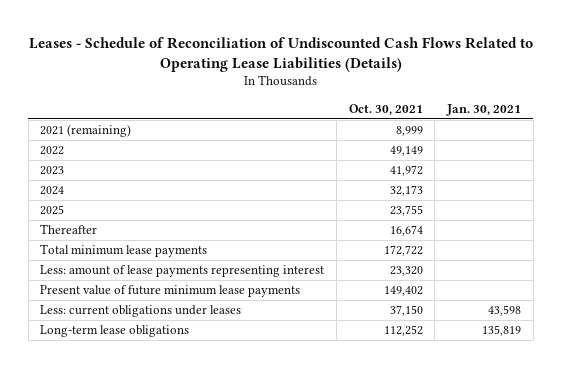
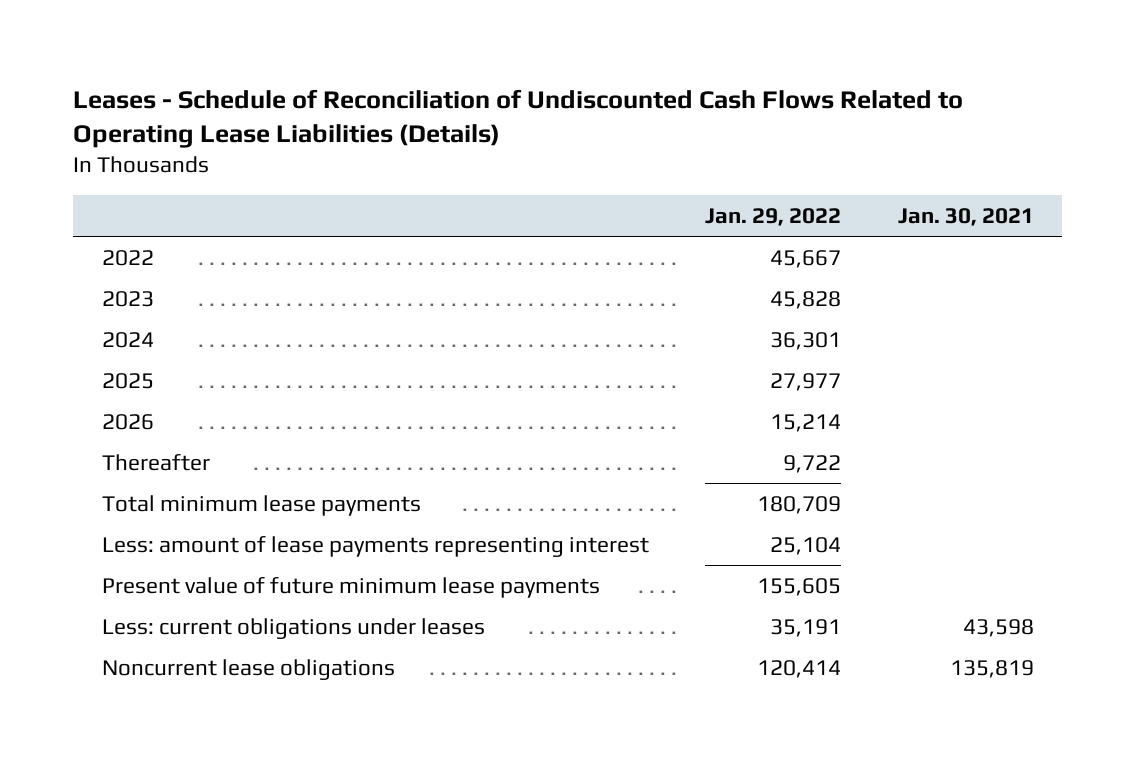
[348,103,423,115] Oct. 30, 2021 -> none
none -> [705,207,842,226] Jan. 29, 2022
[40,124,132,138] 2021 (remaining) -> none
none -> [101,413,154,430] 2026
[40,325,190,338] Long-term lease obligations -> [101,658,395,680] Noncurrent lease obligations

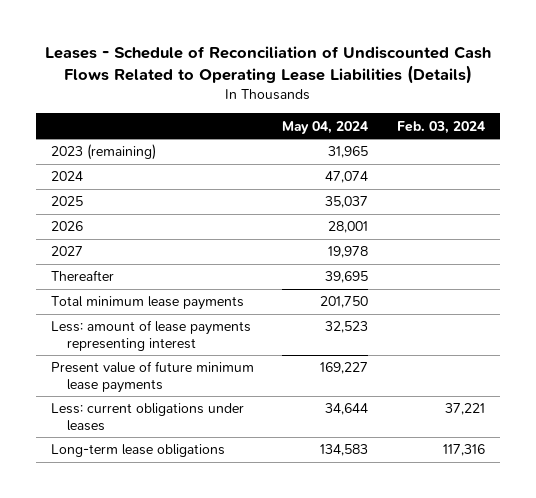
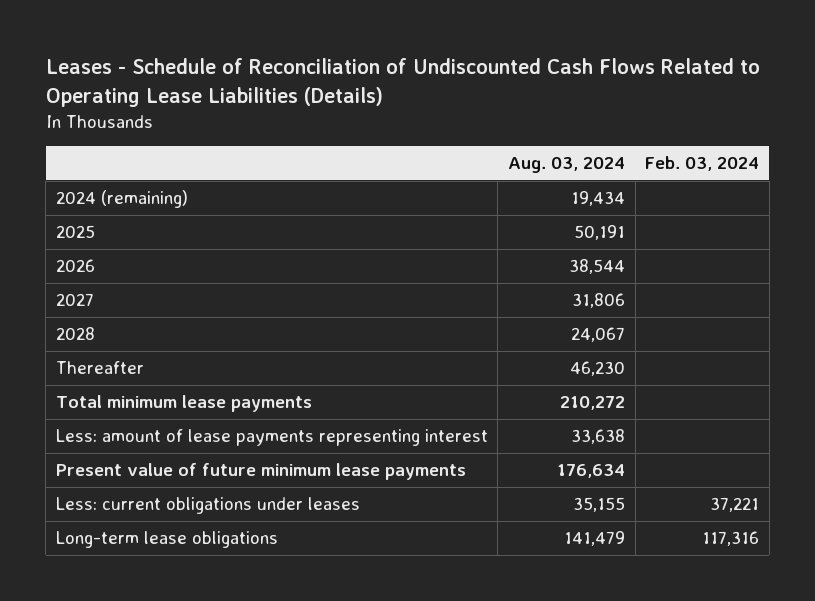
[282,120,369,134] May 04, 2024 -> none
none -> [507,157,625,174] Aug. 03, 2024
[50,171,83,182] 2024 -> none
[50,144,156,161] 2023 (remaining) -> [55,190,188,209] 2024 (remaining)
none -> [55,327,95,341] 2028

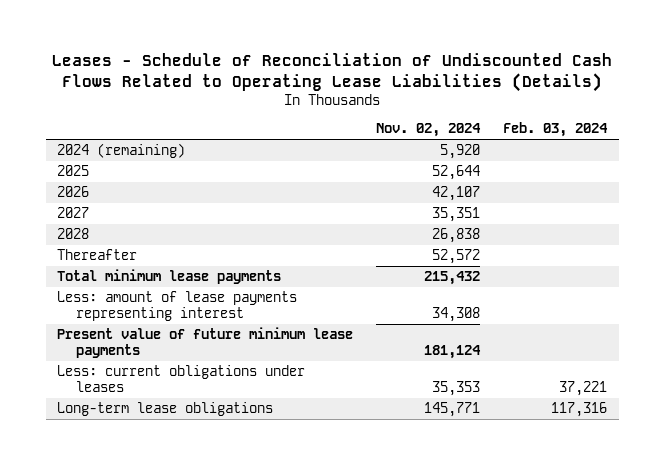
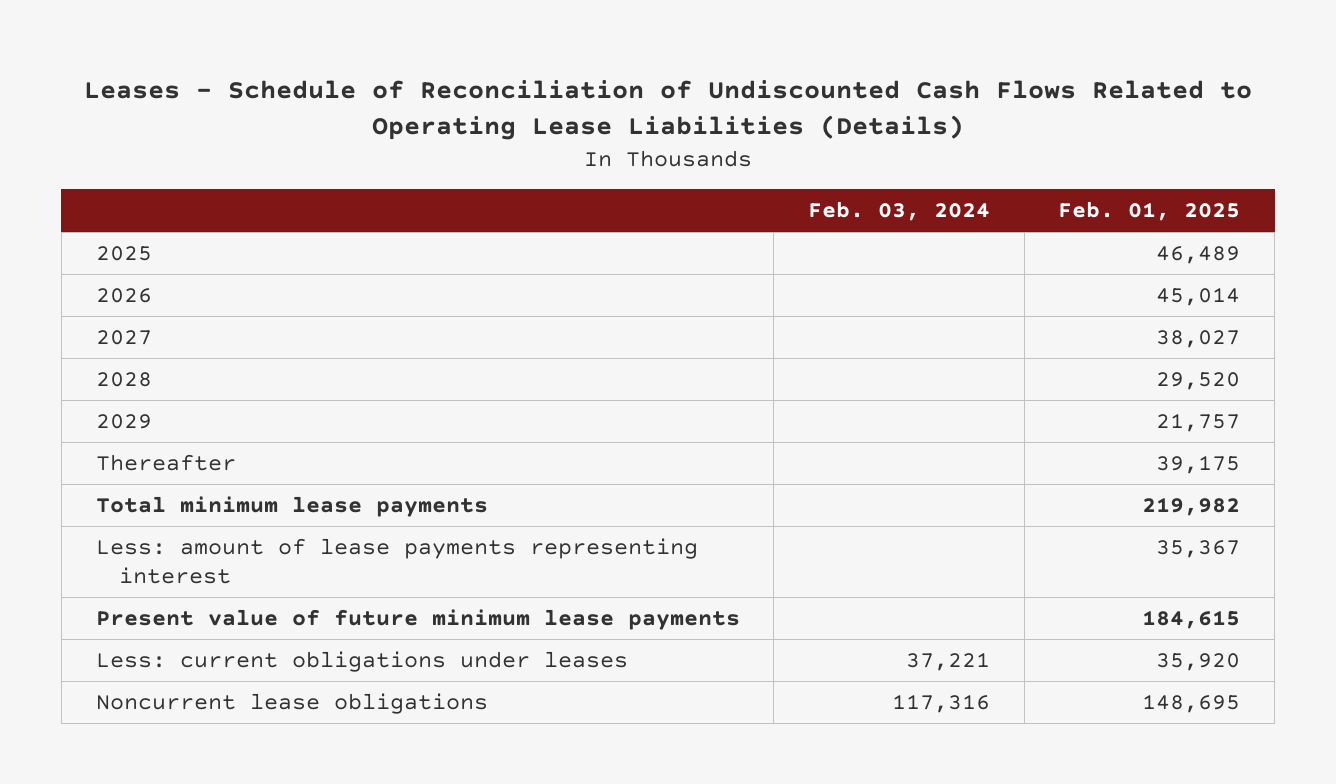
[376,123,482,138] Nov. 02, 2024 -> none
none -> [1058,201,1241,222] Feb. 01, 2025
[57,143,186,159] 2024 (remaining) -> none
none -> [95,413,152,429] 2029
[57,402,274,417] Long-term lease obligations -> [95,692,488,714] Noncurrent lease obligations

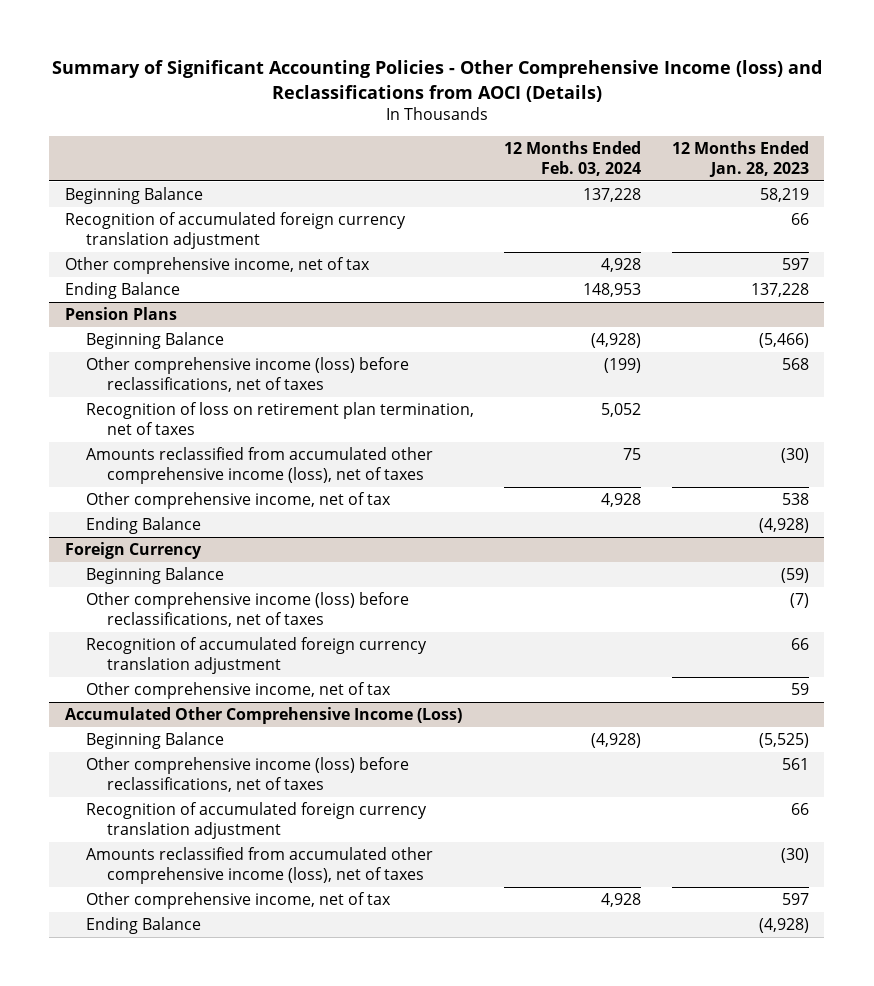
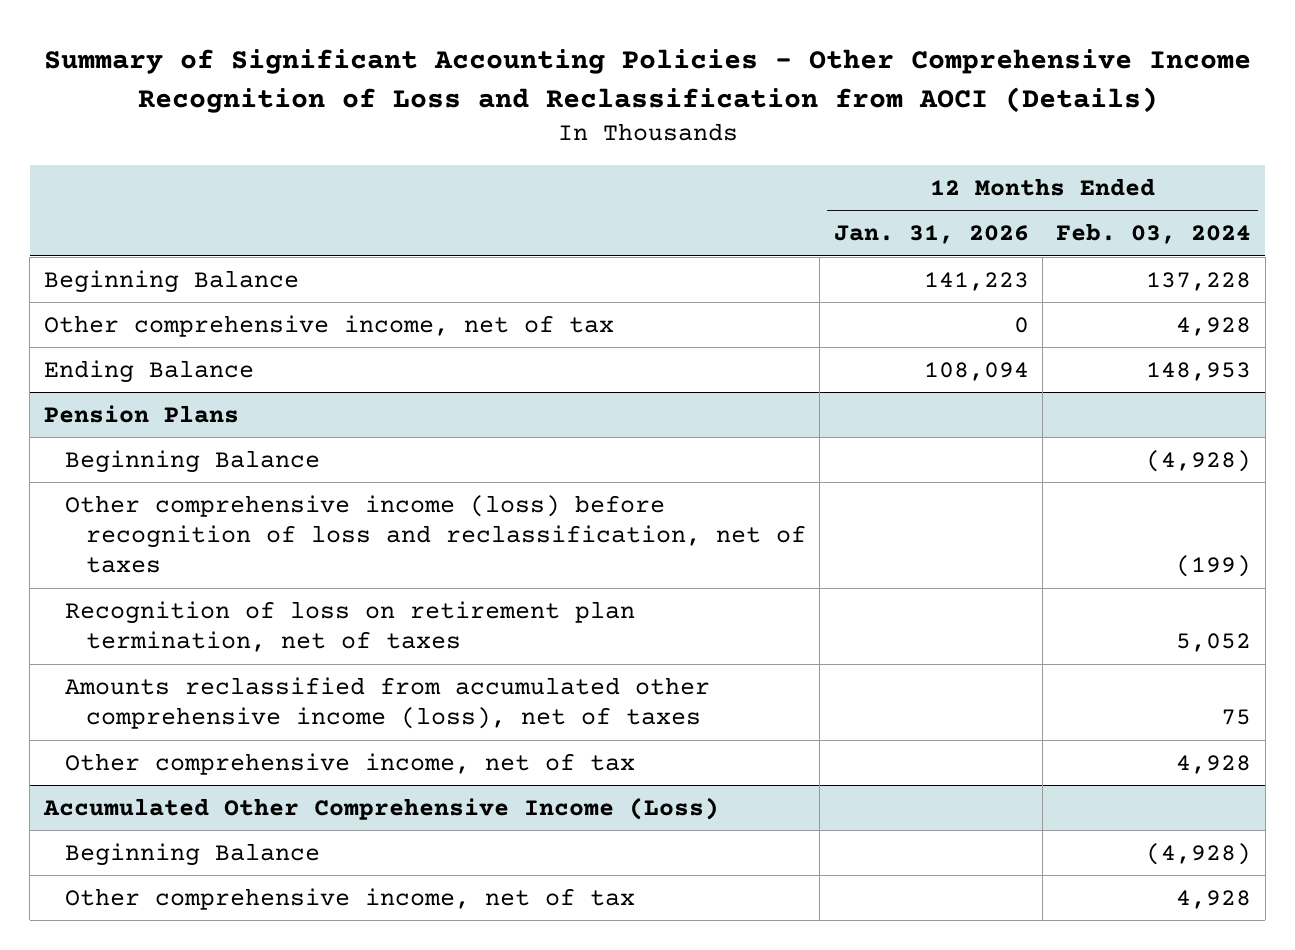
[51,59,822,102] Summary of Significant Accounting Policies - Other Comprehensive Income (loss) and Reclassifications from AOCI (Details) -> [43,49,1251,113] Summary of Significant Accounting Policies - Other Comprehensive Income Recognition of Loss and Reclassification from AOCI (Details)
[671,140,809,177] 12 Months Ended Jan. 28, 2023 -> none
none -> [833,225,1029,245] Jan. 31, 2026
[64,212,406,250] Recognition of accumulated foreign currency translation adjustment -> none
[85,357,409,393] Other comprehensive income (loss) before reclassifications, net of taxes -> [64,494,806,574] Other comprehensive income (loss) before recognition of loss and reclassification, net of taxes
[85,517,201,535] Ending Balance -> none
[64,542,202,560] Foreign Currency -> none
[85,567,224,585] Beginning Balance -> none
[85,592,409,628] Other comprehensive income (loss) before reclassifications, net of taxes -> none
[85,637,427,675] Recognition of accumulated foreign currency translation adjustment -> none
[85,682,391,700] Other comprehensive income, net of tax -> none
[85,757,409,793] Other comprehensive income (loss) before reclassifications, net of taxes -> none
[85,802,427,840] Recognition of accumulated foreign currency translation adjustment -> none
[85,847,433,885] Amounts reclassified from accumulated other comprehensive income (loss), net of taxes -> none
[85,917,201,935] Ending Balance -> none

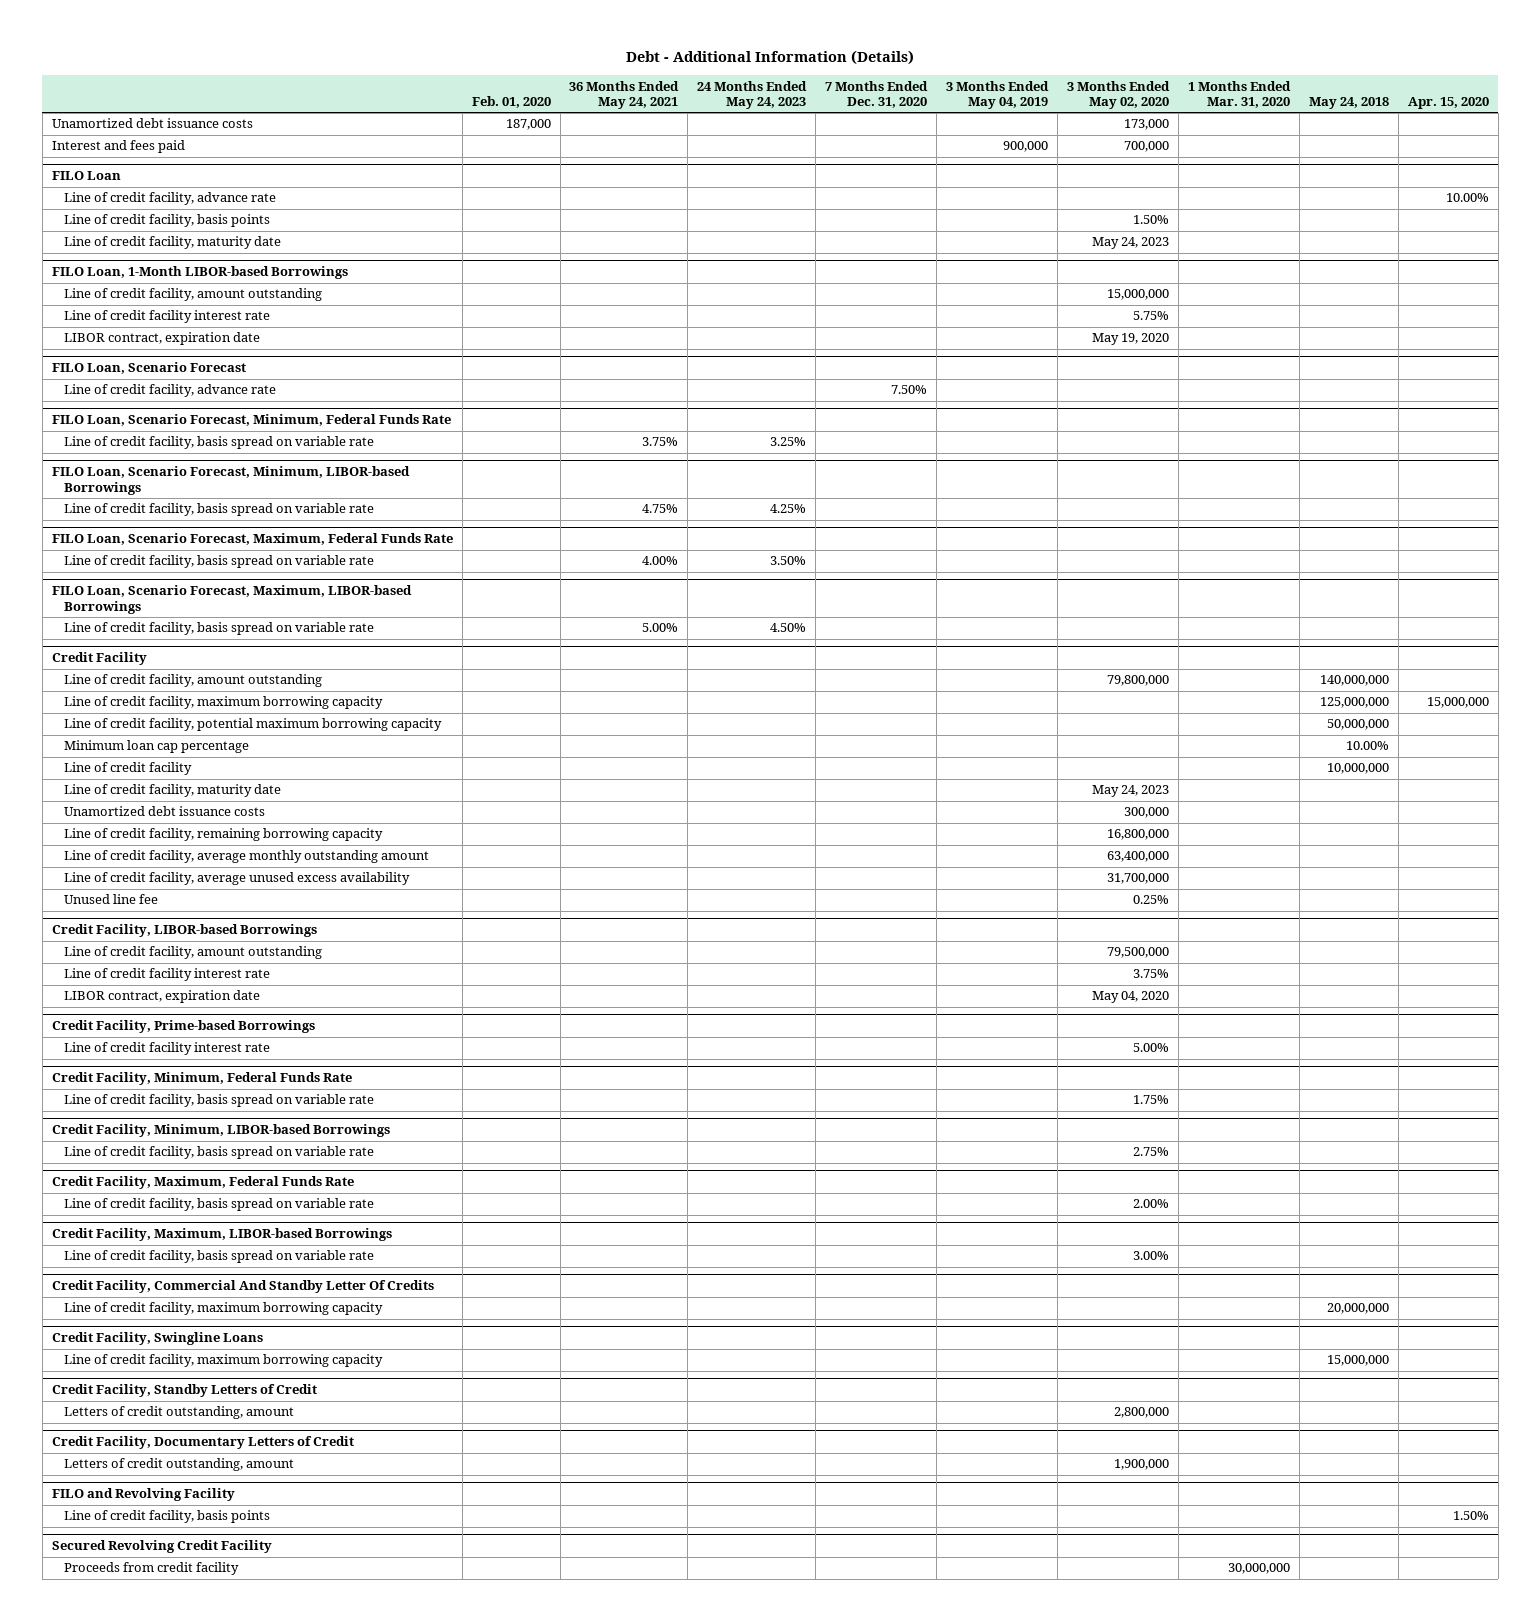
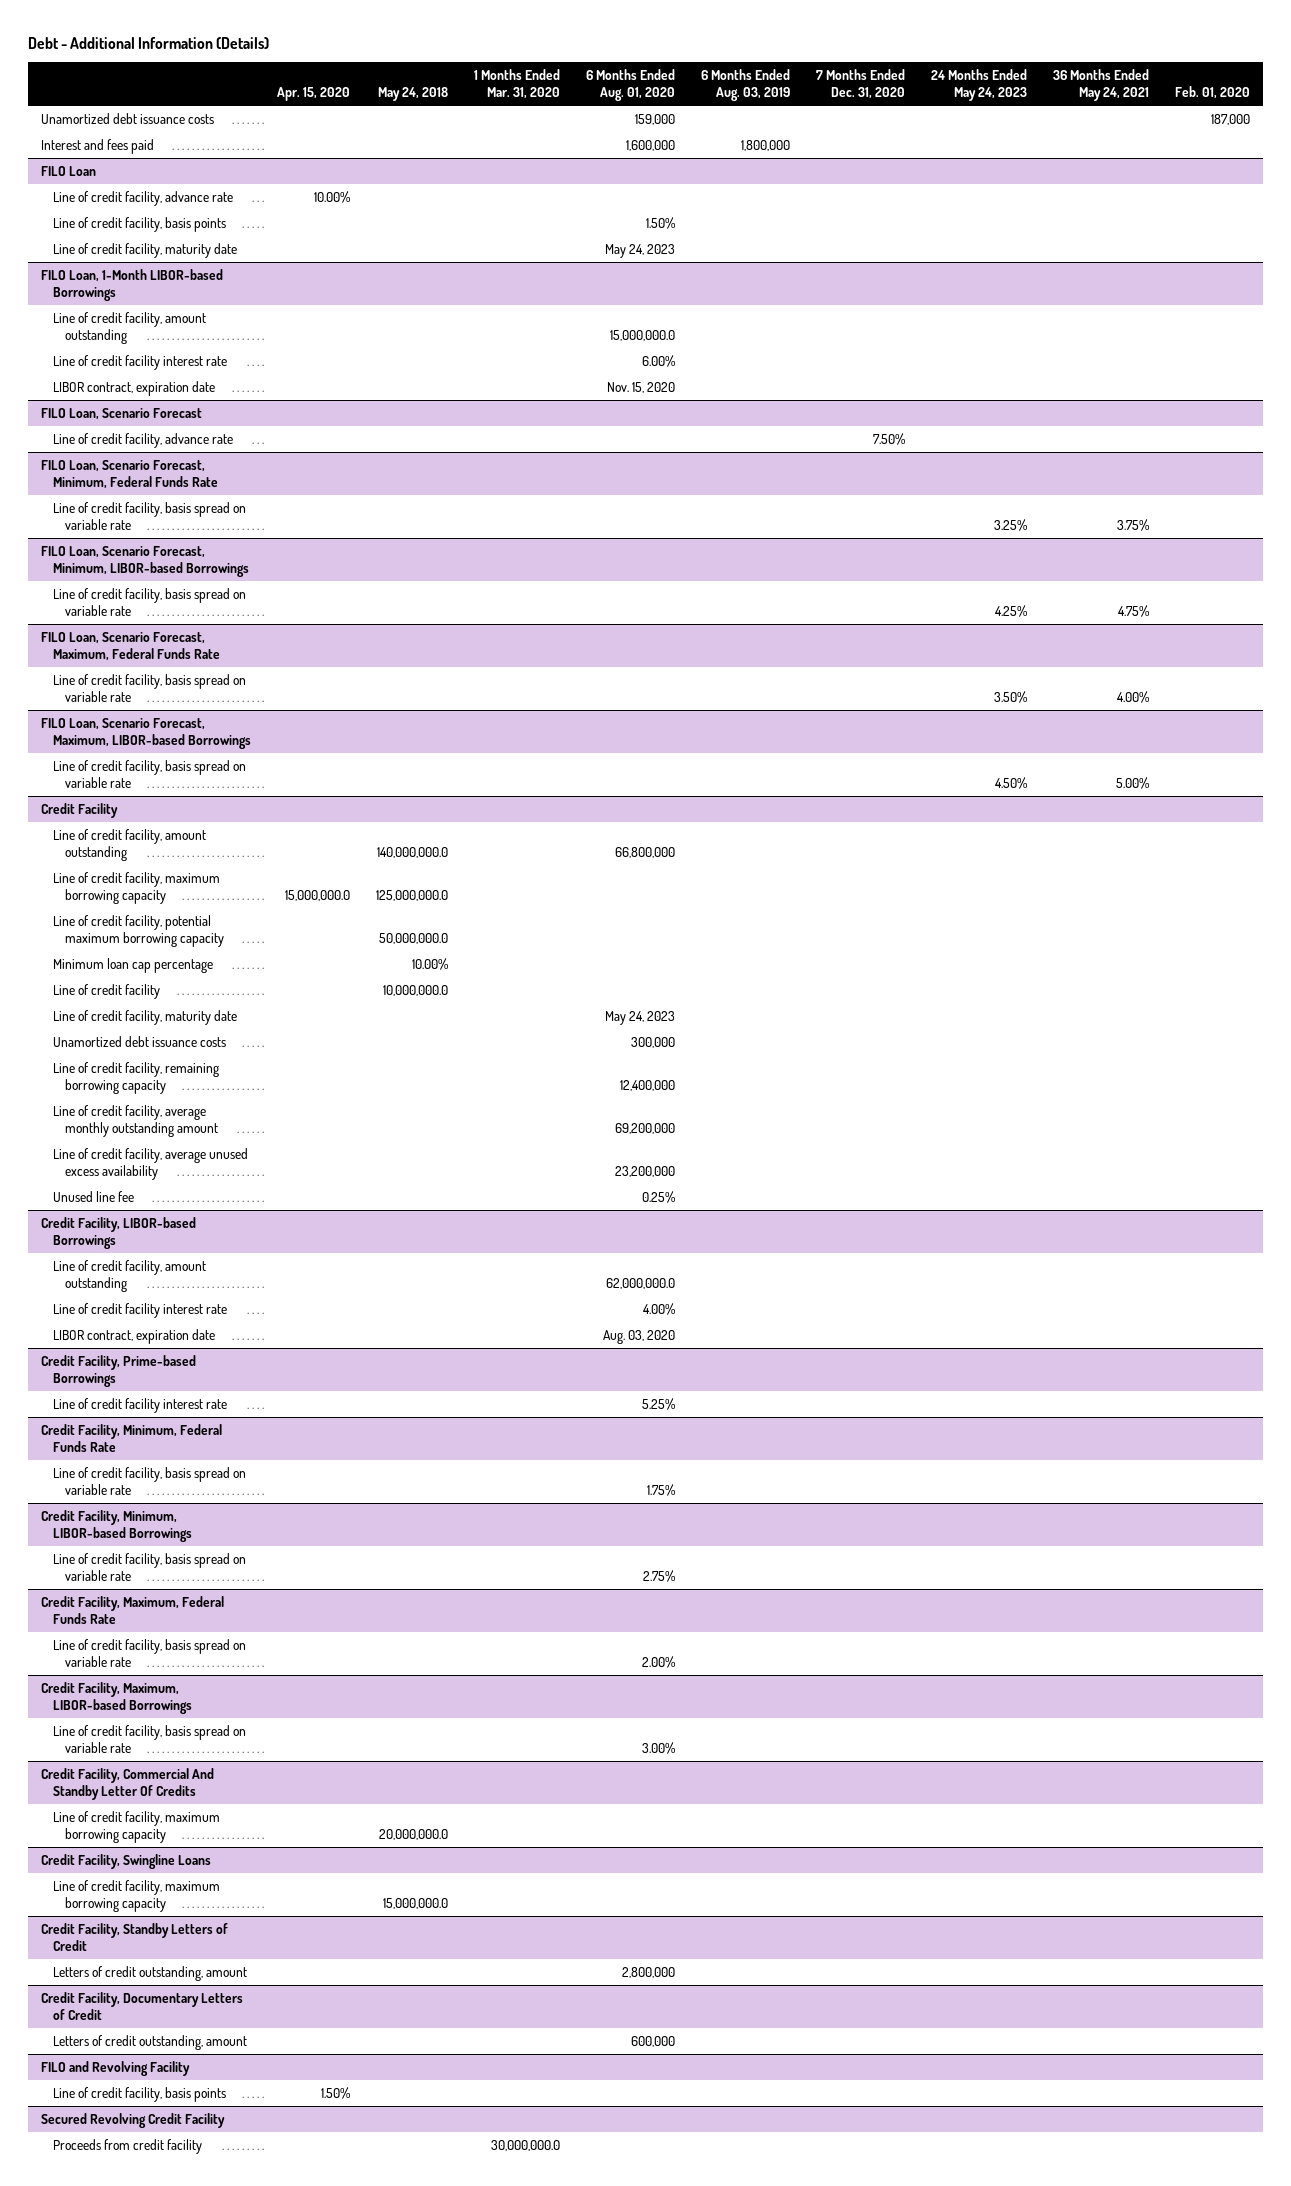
[946,80,1050,110] 3 Months Ended May 04, 2019 -> none
[1067,80,1171,110] 3 Months Ended May 02, 2020 -> none
none -> [585,69,675,102] 6 Months Ended Aug. 01, 2020
none -> [700,69,790,102] 6 Months Ended Aug. 03, 2019
[1319,675,1389,687] 140,000,000 -> [376,846,448,858] 140,000,000.0
[1319,697,1389,709] 125,000,000 -> [375,889,448,901] 125,000,000.0
[1426,697,1489,709] 15,000,000 -> [284,889,350,901] 15,000,000.0
[1326,719,1389,731] 50,000,000 -> [378,932,448,944] 50,000,000.0
[1326,763,1389,775] 10,000,000 -> [382,984,448,996] 10,000,000.0
[1326,1303,1389,1315] 20,000,000 -> [378,1828,448,1840] 20,000,000.0
[1326,1355,1389,1367] 15,000,000 -> [382,1897,448,1909] 15,000,000.0
[1227,1563,1290,1575] 30,000,000 -> [490,2139,560,2151] 30,000,000.0

